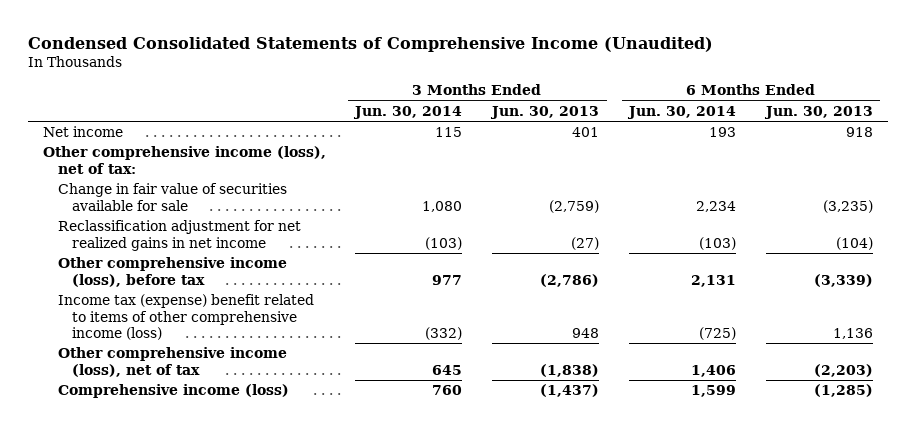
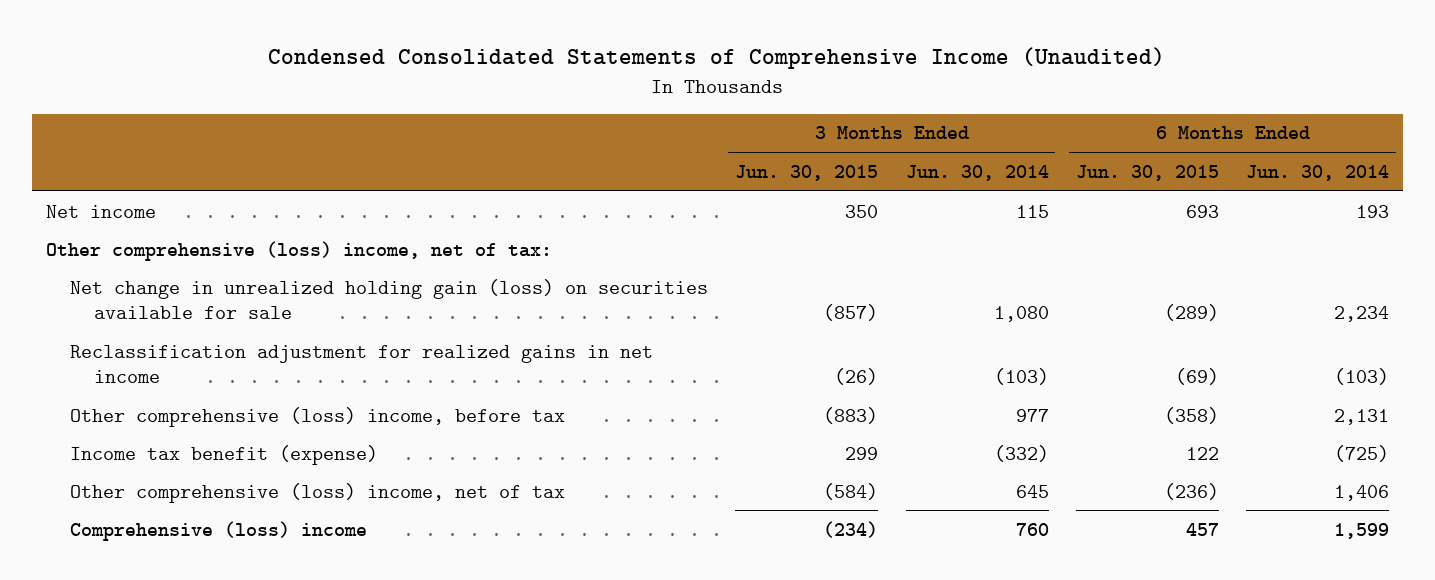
[490,105,600,119] Jun. 30, 2013 -> none
[763,105,873,119] Jun. 30, 2013 -> none
none -> [735,164,879,181] Jun. 30, 2015
none -> [1075,164,1219,181] Jun. 30, 2015
[42,146,326,174] Other comprehensive income (loss), net of tax: -> [45,240,552,261] Other comprehensive (loss) income, net of tax:
[57,183,287,211] Change in fair value of securities available for sale -> [69,278,708,319] Net change in unrealized holding gain (loss) on securities available for sale
[57,220,301,251] Reclassification adjustment for net realized gains in net income -> [69,344,653,383] Reclassification adjustment for realized gains in net income
[57,257,287,287] Other comprehensive income (loss), before tax -> [69,406,565,427] Other comprehensive (loss) income, before tax
[57,294,314,340] Income tax (expense) benefit related to items of other comprehensive income (loss) -> [69,444,378,465] Income tax benefit (expense)
[57,347,287,377] Other comprehensive income (loss), net of tax -> [69,482,565,503] Other comprehensive (loss) income, net of tax
[57,384,289,399] Comprehensive income (loss) -> [69,520,367,541] Comprehensive (loss) income

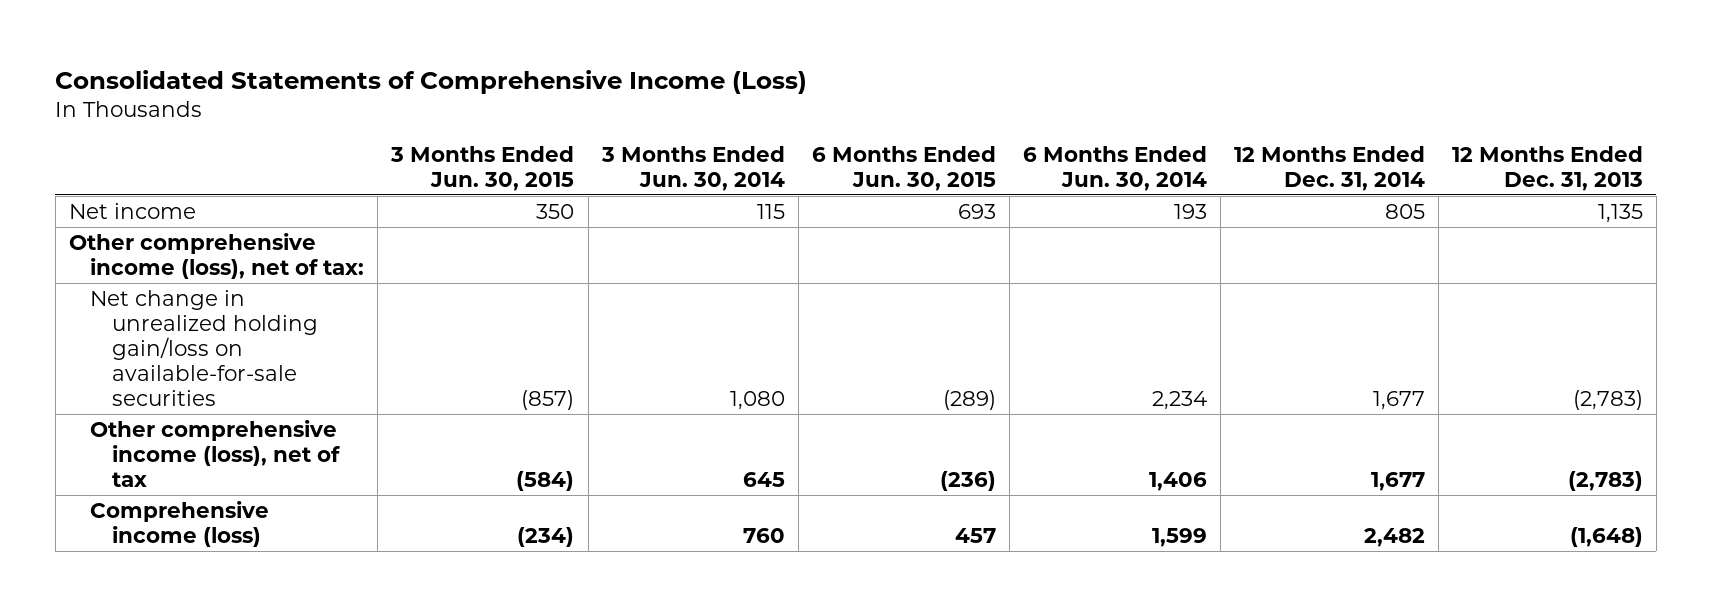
[268,47,1166,70] Condensed Consolidated Statements of Comprehensive Income (Unaudited) -> [55,69,808,94] Consolidated Statements of Comprehensive Income (Loss)
none -> [1233,145,1425,191] 12 Months Ended Dec. 31, 2014
none -> [1451,145,1643,191] 12 Months Ended Dec. 31, 2013
[69,344,653,383] Reclassification adjustment for realized gains in net income -> none
[69,406,565,427] Other comprehensive (loss) income, before tax -> none
[69,444,378,465] Income tax benefit (expense) -> none
[45,240,552,261] Other comprehensive (loss) income, net of tax: -> [68,233,365,280] Other comprehensive income (loss), net of tax:
[69,278,708,319] Net change in unrealized holding gain (loss) on securities available for sale -> [90,290,318,406] Net change in unrealized holding gain/loss on available-for-sale securities
[69,482,565,503] Other comprehensive (loss) income, net of tax -> [90,420,340,488] Other comprehensive income (loss), net of tax
[69,520,367,541] Comprehensive (loss) income -> [90,501,270,548] Comprehensive income (loss)

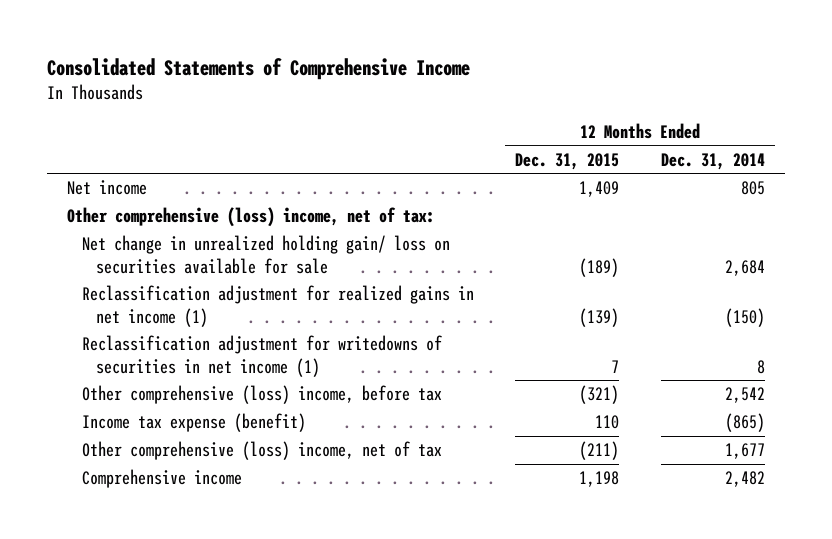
[55,69,808,94] Consolidated Statements of Comprehensive Income (Loss) -> [46,57,470,80] Consolidated Statements of Comprehensive Income
[390,145,575,191] 3 Months Ended Jun. 30, 2015 -> none
[600,145,785,191] 3 Months Ended Jun. 30, 2014 -> none
[811,145,996,191] 6 Months Ended Jun. 30, 2015 -> none
[1022,145,1207,191] 6 Months Ended Jun. 30, 2014 -> none
[1451,145,1643,191] 12 Months Ended Dec. 31, 2013 -> none
none -> [515,152,620,170] Dec. 31, 2015
[68,233,365,280] Other comprehensive income (loss), net of tax: -> [67,207,436,228] Other comprehensive (loss) income, net of tax:
[90,290,318,406] Net change in unrealized holding gain/loss on available-for-sale securities -> [81,235,450,274] Net change in unrealized holding gain/ loss on securities available for sale
[1372,390,1425,410] 1,677 -> [724,259,765,276] 2,684
none -> [81,285,474,327] Reclassification adjustment for realized gains in net income (1)
none -> [81,335,442,377] Reclassification adjustment for writedowns of securities in net income (1)
none -> [81,385,442,405] Other comprehensive (loss) income, before tax
none -> [81,413,306,433] Income tax expense (benefit)
[90,420,340,488] Other comprehensive income (loss), net of tax -> [81,441,442,461] Other comprehensive (loss) income, net of tax
[90,501,270,548] Comprehensive income (loss) -> [81,469,242,489] Comprehensive income

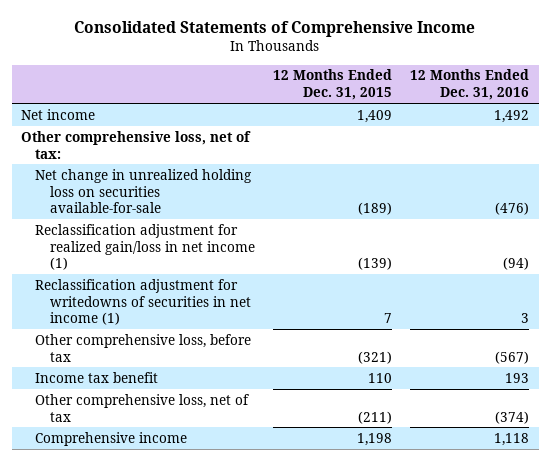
[660,152,765,170] Dec. 31, 2014 -> none
none -> [410,69,530,101] 12 Months Ended Dec. 31, 2016
[67,207,436,228] Other comprehensive (loss) income, net of tax: -> [20,130,251,159] Other comprehensive loss, net of tax:
[81,235,450,274] Net change in unrealized holding gain/ loss on securities available for sale -> [35,168,253,214] Net change in unrealized holding loss on securities available-for-sale
[81,285,474,327] Reclassification adjustment for realized gains in net income (1) -> [35,223,255,271] Reclassification adjustment for realized gain/loss in net income (1)
[81,385,442,405] Other comprehensive (loss) income, before tax -> [35,333,252,362] Other comprehensive loss, before tax
[81,413,306,433] Income tax expense (benefit) -> [35,371,159,383] Income tax benefit
[81,441,442,461] Other comprehensive (loss) income, net of tax -> [35,393,250,422] Other comprehensive loss, net of tax

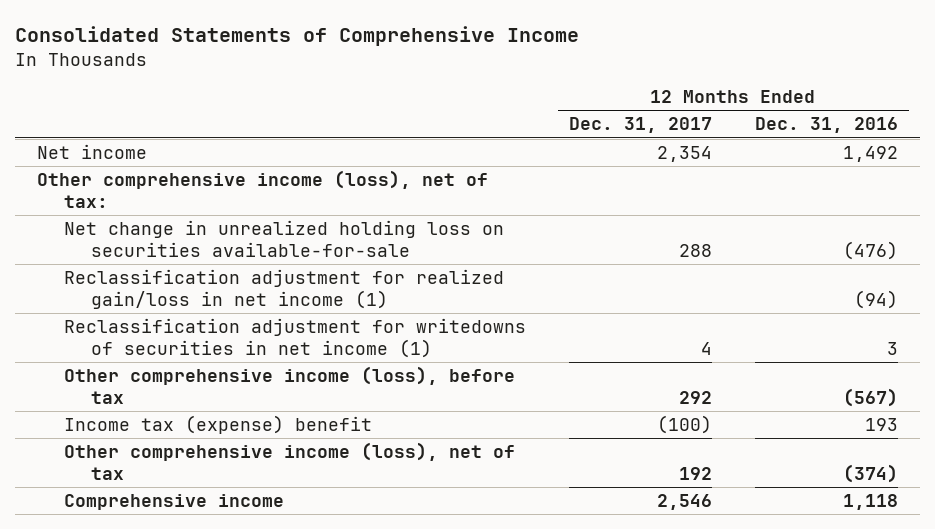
[273,69,393,101] 12 Months Ended Dec. 31, 2015 -> none
none -> [568,117,712,134] Dec. 31, 2017
[20,130,251,159] Other comprehensive loss, net of tax: -> [36,169,488,208] Other comprehensive income (loss), net of tax:
[35,333,252,362] Other comprehensive loss, before tax -> [63,365,515,404] Other comprehensive income (loss), before tax
[35,371,159,383] Income tax benefit -> [63,414,372,434] Income tax (expense) benefit
[35,393,250,422] Other comprehensive loss, net of tax -> [63,441,515,480] Other comprehensive income (loss), net of tax

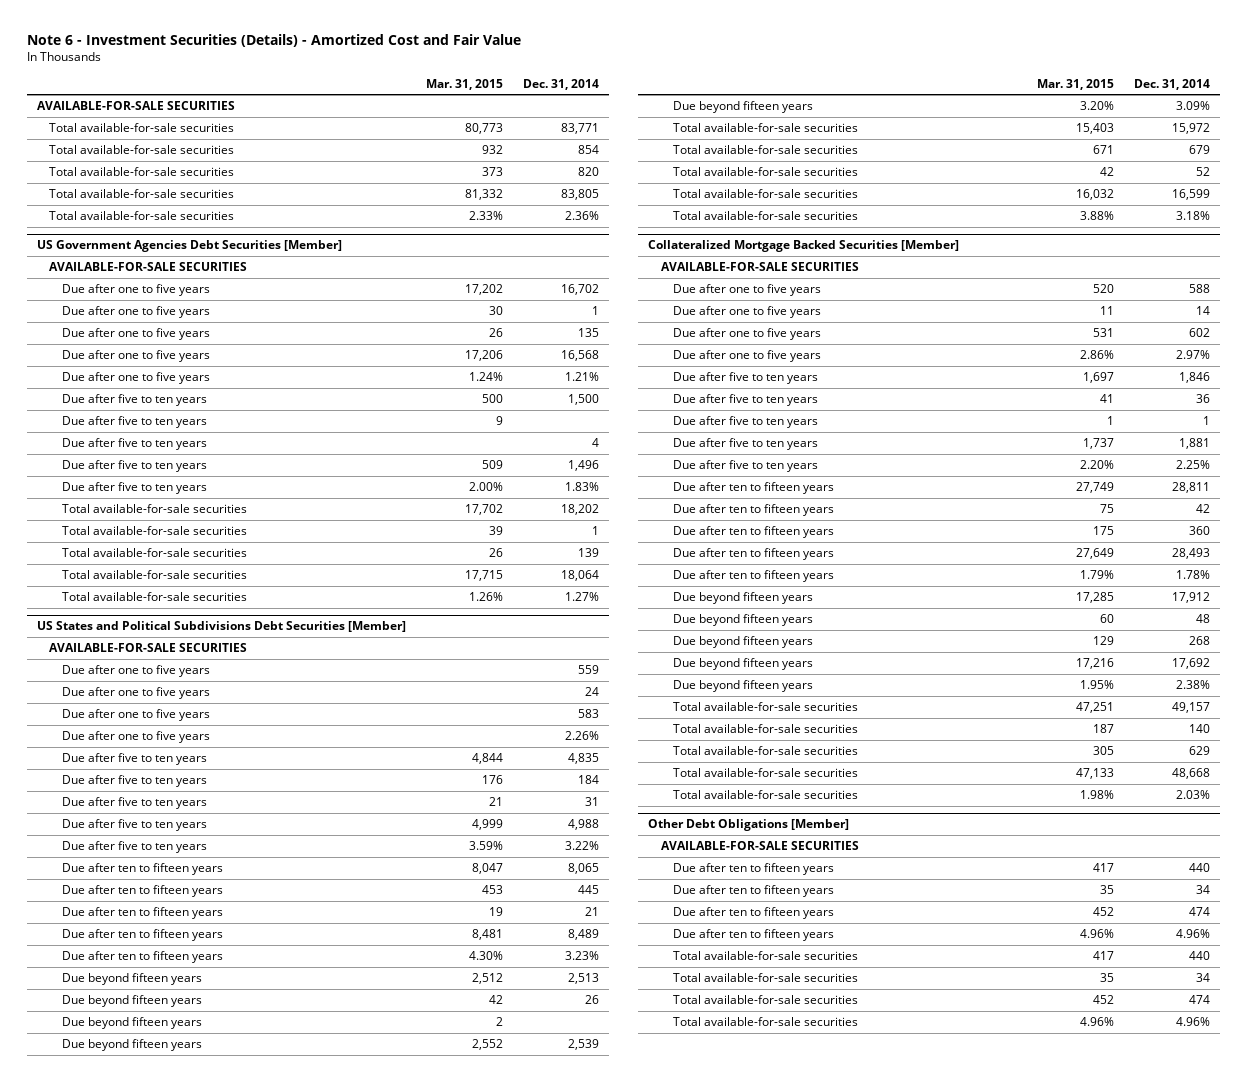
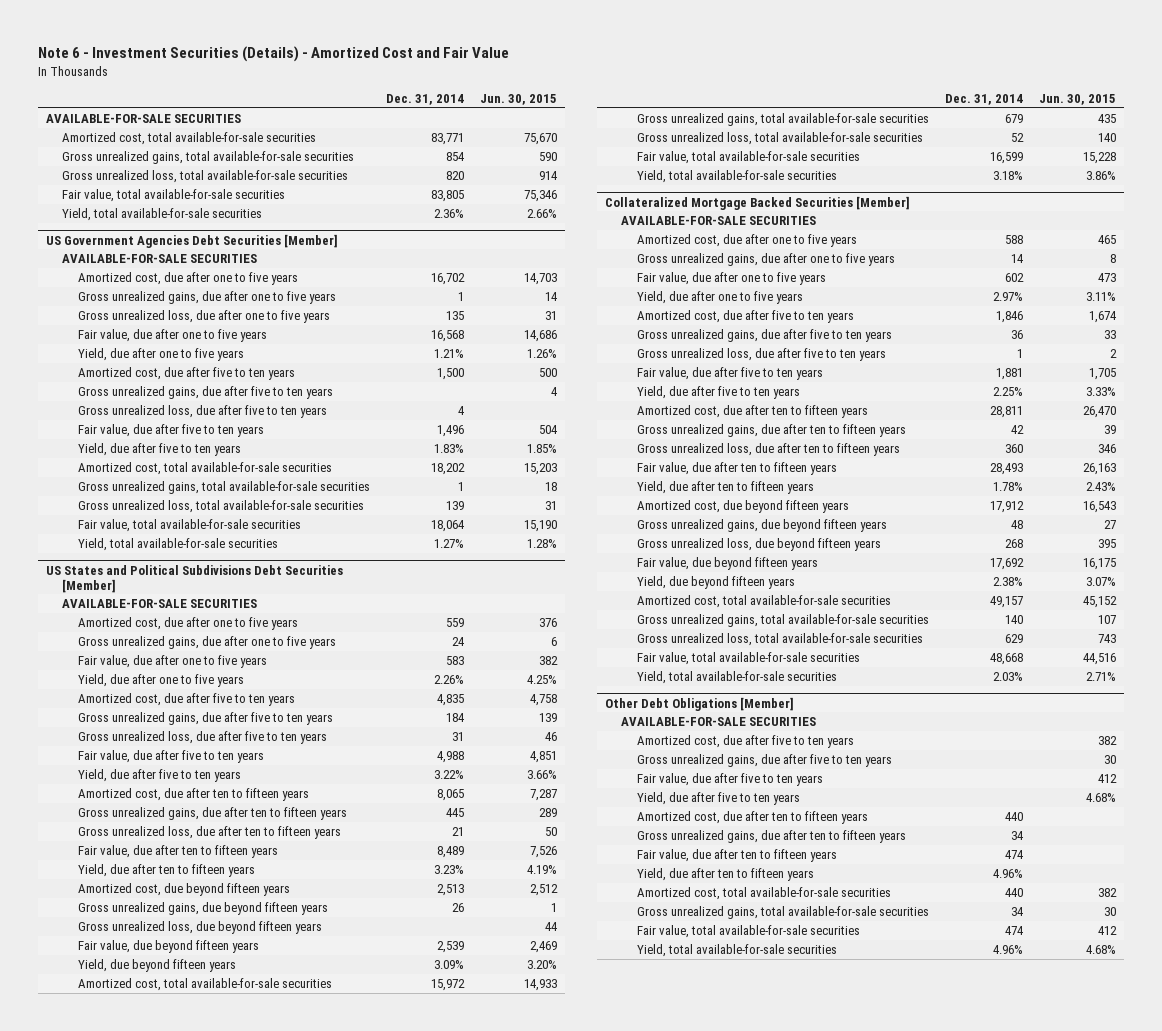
[426,78,504,90] Mar. 31, 2015 -> none
none -> [480,93,558,105] Jun. 30, 2015
[49,122,235,132] Total available-for-sale securities -> [62,131,317,145] Amortized cost, total available-for-sale securities
[49,144,235,154] Total available-for-sale securities -> [62,150,355,164] Gross unrealized gains, total available-for-sale securities
[49,166,235,176] Total available-for-sale securities -> [62,169,349,183] Gross unrealized loss, total available-for-sale securities
[49,188,235,198] Total available-for-sale securities -> [62,188,286,202] Fair value, total available-for-sale securities
[49,210,235,220] Total available-for-sale securities -> [62,207,263,221] Yield, total available-for-sale securities
[61,283,210,296] Due after one to five years -> [78,271,299,285] Amortized cost, due after one to five years
[61,305,210,318] Due after one to five years -> [78,290,337,304] Gross unrealized gains, due after one to five years
[61,327,210,340] Due after one to five years -> [78,309,331,323] Gross unrealized loss, due after one to five years
[61,349,210,362] Due after one to five years -> [78,328,268,342] Fair value, due after one to five years
[61,371,210,384] Due after one to five years -> [78,347,245,361] Yield, due after one to five years
[61,393,207,406] Due after five to ten years -> [78,366,296,380] Amortized cost, due after five to ten years
[61,415,207,428] Due after five to ten years -> [78,385,334,399] Gross unrealized gains, due after five to ten years
[61,437,207,450] Due after five to ten years -> [78,404,328,418] Gross unrealized loss, due after five to ten years
[61,459,207,472] Due after five to ten years -> [78,423,265,437] Fair value, due after five to ten years
[61,481,207,494] Due after five to ten years -> [78,442,242,456] Yield, due after five to ten years
[61,503,247,513] Total available-for-sale securities -> [78,461,333,475] Amortized cost, total available-for-sale securities
[61,525,247,535] Total available-for-sale securities -> [78,480,371,494] Gross unrealized gains, total available-for-sale securities
[61,547,247,557] Total available-for-sale securities -> [78,499,365,513] Gross unrealized loss, total available-for-sale securities
[61,569,247,579] Total available-for-sale securities -> [78,518,302,532] Fair value, total available-for-sale securities
[61,591,247,601] Total available-for-sale securities -> [78,537,279,551] Yield, total available-for-sale securities
[61,664,210,677] Due after one to five years -> [78,616,299,630] Amortized cost, due after one to five years
[61,686,210,699] Due after one to five years -> [78,635,337,649] Gross unrealized gains, due after one to five years
[61,708,210,721] Due after one to five years -> [78,654,268,668] Fair value, due after one to five years
[61,730,210,743] Due after one to five years -> [78,673,245,687] Yield, due after one to five years
[61,752,207,765] Due after five to ten years -> [78,692,296,706] Amortized cost, due after five to ten years
[61,774,207,787] Due after five to ten years -> [78,711,334,725] Gross unrealized gains, due after five to ten years
[61,796,207,809] Due after five to ten years -> [78,730,328,744] Gross unrealized loss, due after five to ten years
[61,818,207,831] Due after five to ten years -> [78,749,265,763] Fair value, due after five to ten years
[61,840,207,853] Due after five to ten years -> [78,768,242,782] Yield, due after five to ten years
[61,862,223,875] Due after ten to fifteen years -> [78,787,310,801] Amortized cost, due after ten to fifteen years
[61,884,223,897] Due after ten to fifteen years -> [78,806,348,820] Gross unrealized gains, due after ten to fifteen years
[61,906,223,919] Due after ten to fifteen years -> [78,825,342,839] Gross unrealized loss, due after ten to fifteen years
[61,928,223,941] Due after ten to fifteen years -> [78,844,279,858] Fair value, due after ten to fifteen years
[61,950,223,963] Due after ten to fifteen years -> [78,863,256,877] Yield, due after ten to fifteen years
[61,972,202,985] Due beyond fifteen years -> [78,882,291,896] Amortized cost, due beyond fifteen years
[61,994,202,1007] Due beyond fifteen years -> [78,901,329,915] Gross unrealized gains, due beyond fifteen years
[61,1016,202,1029] Due beyond fifteen years -> [78,920,323,934] Gross unrealized loss, due beyond fifteen years
[61,1038,202,1051] Due beyond fifteen years -> [78,939,260,953] Fair value, due beyond fifteen years
[672,100,813,113] Due beyond fifteen years -> [78,958,237,972] Yield, due beyond fifteen years
[672,122,858,132] Total available-for-sale securities -> [78,977,333,991] Amortized cost, total available-for-sale securities
[672,144,858,154] Total available-for-sale securities -> [637,112,930,126] Gross unrealized gains, total available-for-sale securities
[672,166,858,176] Total available-for-sale securities -> [637,131,924,145] Gross unrealized loss, total available-for-sale securities
[672,188,858,198] Total available-for-sale securities -> [637,150,861,164] Fair value, total available-for-sale securities
[672,210,858,220] Total available-for-sale securities -> [637,169,838,183] Yield, total available-for-sale securities
[672,283,821,296] Due after one to five years -> [637,233,858,247] Amortized cost, due after one to five years
[672,305,821,318] Due after one to five years -> [637,252,896,266] Gross unrealized gains, due after one to five years
[672,327,821,340] Due after one to five years -> [637,271,827,285] Fair value, due after one to five years
[672,349,821,362] Due after one to five years -> [637,290,804,304] Yield, due after one to five years
[672,371,818,384] Due after five to ten years -> [637,309,855,323] Amortized cost, due after five to ten years
[672,393,818,406] Due after five to ten years -> [637,328,893,342] Gross unrealized gains, due after five to ten years
[672,415,818,428] Due after five to ten years -> [637,347,887,361] Gross unrealized loss, due after five to ten years
[672,437,818,450] Due after five to ten years -> [637,366,824,380] Fair value, due after five to ten years
[672,459,818,472] Due after five to ten years -> [637,385,801,399] Yield, due after five to ten years
[672,481,834,494] Due after ten to fifteen years -> [637,404,869,418] Amortized cost, due after ten to fifteen years
[672,503,834,516] Due after ten to fifteen years -> [637,423,907,437] Gross unrealized gains, due after ten to fifteen years
[672,525,834,538] Due after ten to fifteen years -> [637,442,901,456] Gross unrealized loss, due after ten to fifteen years
[672,547,834,560] Due after ten to fifteen years -> [637,461,838,475] Fair value, due after ten to fifteen years
[672,569,834,582] Due after ten to fifteen years -> [637,480,815,494] Yield, due after ten to fifteen years
[672,591,813,604] Due beyond fifteen years -> [637,499,850,513] Amortized cost, due beyond fifteen years
[672,613,813,626] Due beyond fifteen years -> [637,518,888,532] Gross unrealized gains, due beyond fifteen years
[672,635,813,648] Due beyond fifteen years -> [637,537,882,551] Gross unrealized loss, due beyond fifteen years
[672,657,813,670] Due beyond fifteen years -> [637,556,819,570] Fair value, due beyond fifteen years
[672,679,813,692] Due beyond fifteen years -> [637,575,796,589] Yield, due beyond fifteen years
[672,701,858,711] Total available-for-sale securities -> [637,594,892,608] Amortized cost, total available-for-sale securities
[672,723,858,733] Total available-for-sale securities -> [637,613,930,627] Gross unrealized gains, total available-for-sale securities
[672,745,858,755] Total available-for-sale securities -> [637,632,924,646] Gross unrealized loss, total available-for-sale securities
[672,767,858,777] Total available-for-sale securities -> [637,651,861,665] Fair value, total available-for-sale securities
[672,789,858,799] Total available-for-sale securities -> [637,670,838,684] Yield, total available-for-sale securities
none -> [637,734,855,748] Amortized cost, due after five to ten years
none -> [637,753,893,767] Gross unrealized gains, due after five to ten years
none -> [637,772,824,786] Fair value, due after five to ten years
none -> [637,791,801,805] Yield, due after five to ten years
[672,862,834,875] Due after ten to fifteen years -> [637,810,869,824] Amortized cost, due after ten to fifteen years
[672,884,834,897] Due after ten to fifteen years -> [637,829,907,843] Gross unrealized gains, due after ten to fifteen years
[672,906,834,919] Due after ten to fifteen years -> [637,848,838,862] Fair value, due after ten to fifteen years
[672,928,834,941] Due after ten to fifteen years -> [637,867,815,881] Yield, due after ten to fifteen years
[672,950,858,960] Total available-for-sale securities -> [637,886,892,900] Amortized cost, total available-for-sale securities
[672,972,858,982] Total available-for-sale securities -> [637,905,930,919] Gross unrealized gains, total available-for-sale securities
[672,994,858,1004] Total available-for-sale securities -> [637,924,861,938] Fair value, total available-for-sale securities
[672,1016,858,1026] Total available-for-sale securities -> [637,943,838,957] Yield, total available-for-sale securities

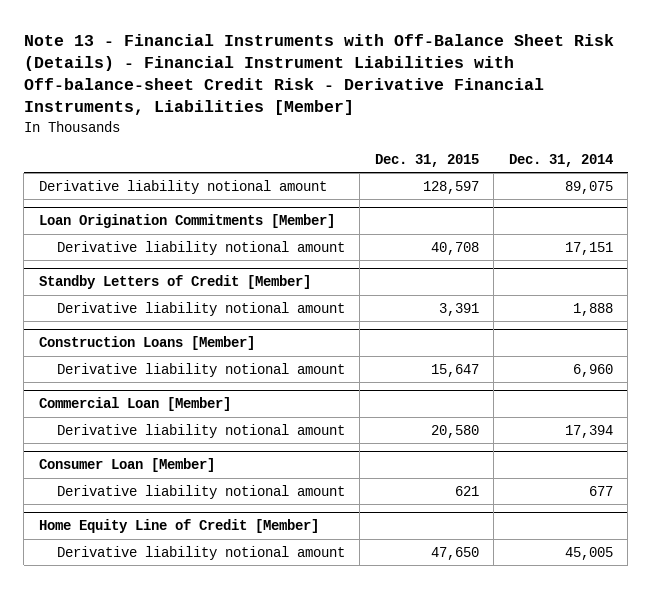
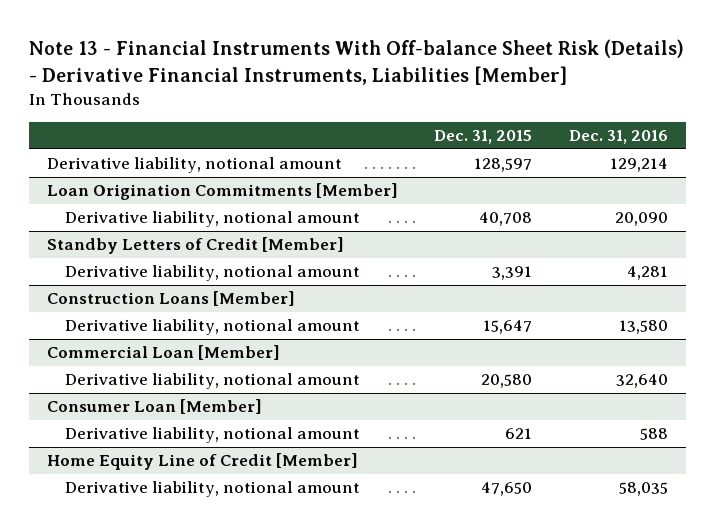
[23,34,614,116] Note 13 - Financial Instruments with Off-Balance Sheet Risk (Details) - Financial Instrument Liabilities with Off-balance-sheet Credit Risk - Derivative Financial Instruments, Liabilities [Member] -> [28,39,684,85] Note 13 - Financial Instruments With Off-balance Sheet Risk (Details) - Derivative Financial Instruments, Liabilities [Member]
[508,153,613,167] Dec. 31, 2014 -> none
none -> [568,130,668,145] Dec. 31, 2016
[39,179,328,194] Derivative liability notional amount -> [46,157,342,174] Derivative liability, notional amount
[56,240,345,255] Derivative liability notional amount -> [64,211,360,228] Derivative liability, notional amount
[56,301,345,316] Derivative liability notional amount -> [64,265,360,282] Derivative liability, notional amount
[56,362,345,377] Derivative liability notional amount -> [64,319,360,336] Derivative liability, notional amount
[56,423,345,438] Derivative liability notional amount -> [64,373,360,390] Derivative liability, notional amount
[56,484,345,499] Derivative liability notional amount -> [64,427,360,444] Derivative liability, notional amount
[56,545,345,560] Derivative liability notional amount -> [64,481,360,498] Derivative liability, notional amount

